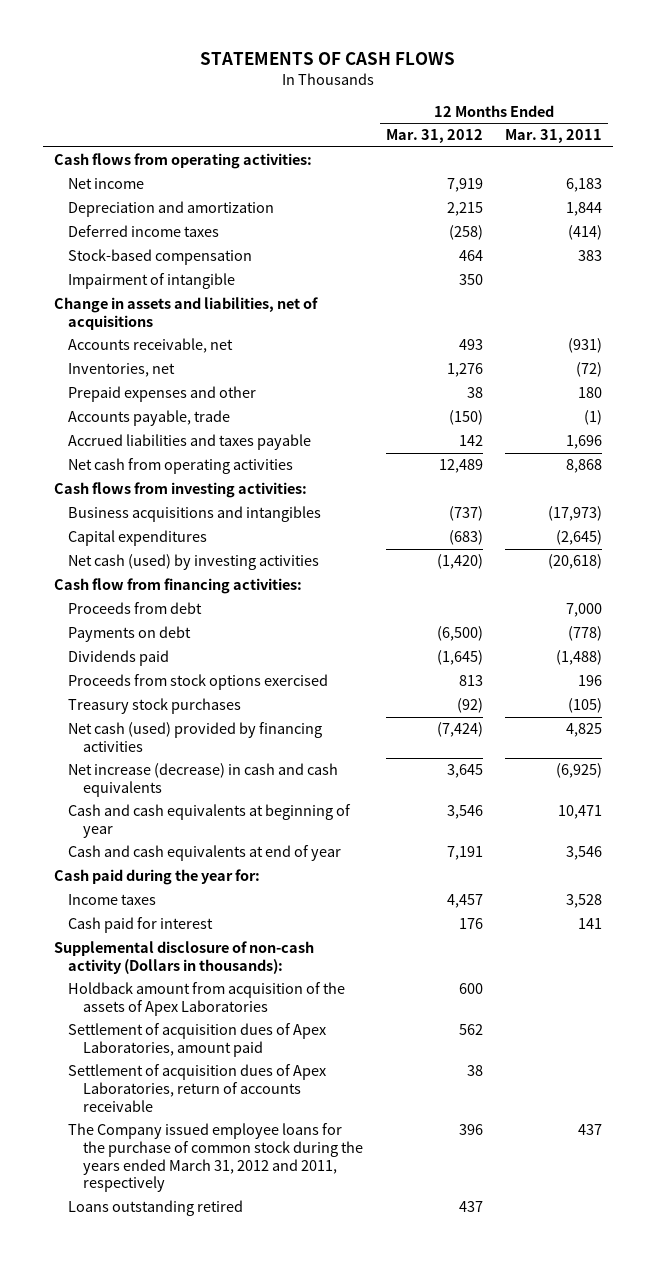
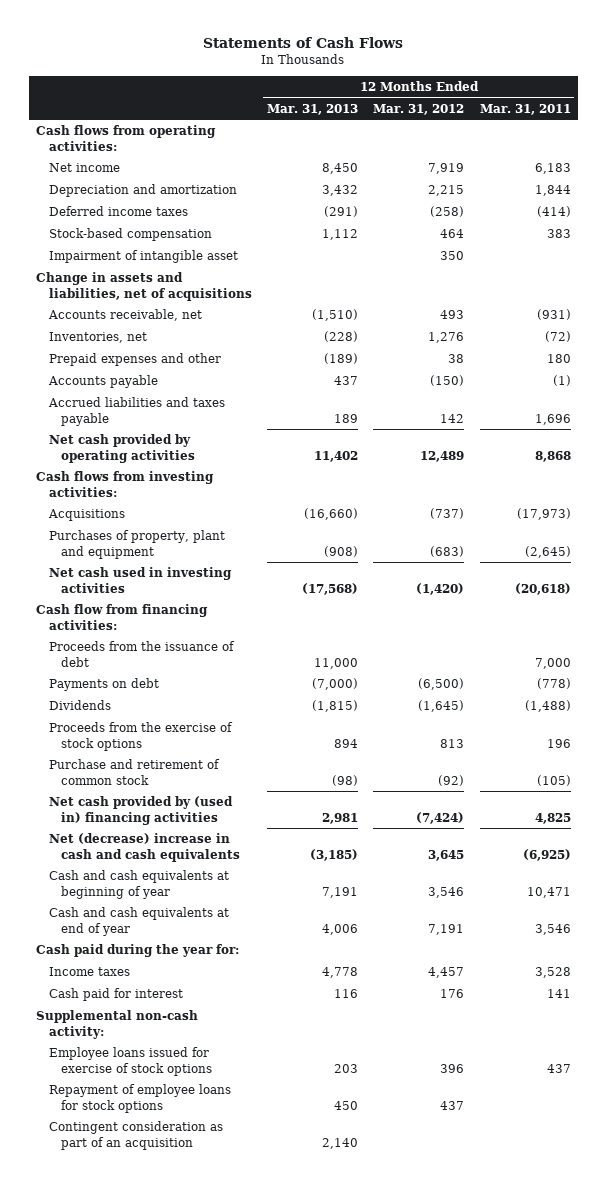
[200,52,456,66] STATEMENTS OF CASH FLOWS -> [203,36,404,48] Statements of Cash Flows
none -> [267,103,359,115] Mar. 31, 2013
[68,273,236,290] Impairment of intangible -> [48,250,238,264] Impairment of intangible asset
[68,410,231,427] Accounts payable, trade -> [47,375,158,389] Accounts payable
[68,458,294,475] Net cash from operating activities -> [48,434,196,463] Net cash provided by operating activities
[68,506,322,523] Business acquisitions and intangibles -> [47,509,125,522] Acquisitions
[68,530,208,547] Capital expenditures -> [48,530,225,559] Purchases of property, plant and equipment
[68,554,320,571] Net cash (used) by investing activities -> [48,567,232,593] Net cash used in investing activities
[68,602,203,615] Proceeds from debt -> [48,641,235,667] Proceeds from the issuance of debt
[68,650,170,667] Dividends paid -> [48,700,111,711] Dividends
[68,674,329,691] Proceeds from stock options exercised -> [48,722,233,751] Proceeds from the exercise of stock options
[68,698,242,715] Treasury stock purchases -> [48,759,220,785] Purchase and retirement of common stock
[68,722,323,752] Net cash (used) provided by financing activities -> [48,796,233,825] Net cash provided by (used in) financing activities
[68,763,339,797] Net increase (decrease) in cash and cash equivalents -> [48,833,241,862] Net (decrease) increase in cash and cash equivalents
[68,982,346,1016] Holdback amount from acquisition of the assets of Apex Laboratories -> none
[68,1023,327,1057] Settlement of acquisition dues of Apex Laboratories, amount paid -> none
[68,1064,327,1112] Settlement of acquisition dues of Apex Laboratories, return of accounts receivable -> none
[53,941,314,974] Supplemental disclosure of non-cash activity (Dollars in thousands): -> [36,1010,199,1039] Supplemental non-cash activity:
[68,1123,363,1193] The Company issued employee loans for the purchase of common stock during the years ended March 31, 2012 and 2011, respectively -> [48,1047,213,1076] Employee loans issued for exercise of stock options
[68,1200,244,1217] Loans outstanding retired -> [48,1084,231,1113] Repayment of employee loans for stock options
none -> [48,1121,223,1150] Contingent consideration as part of an acquisition

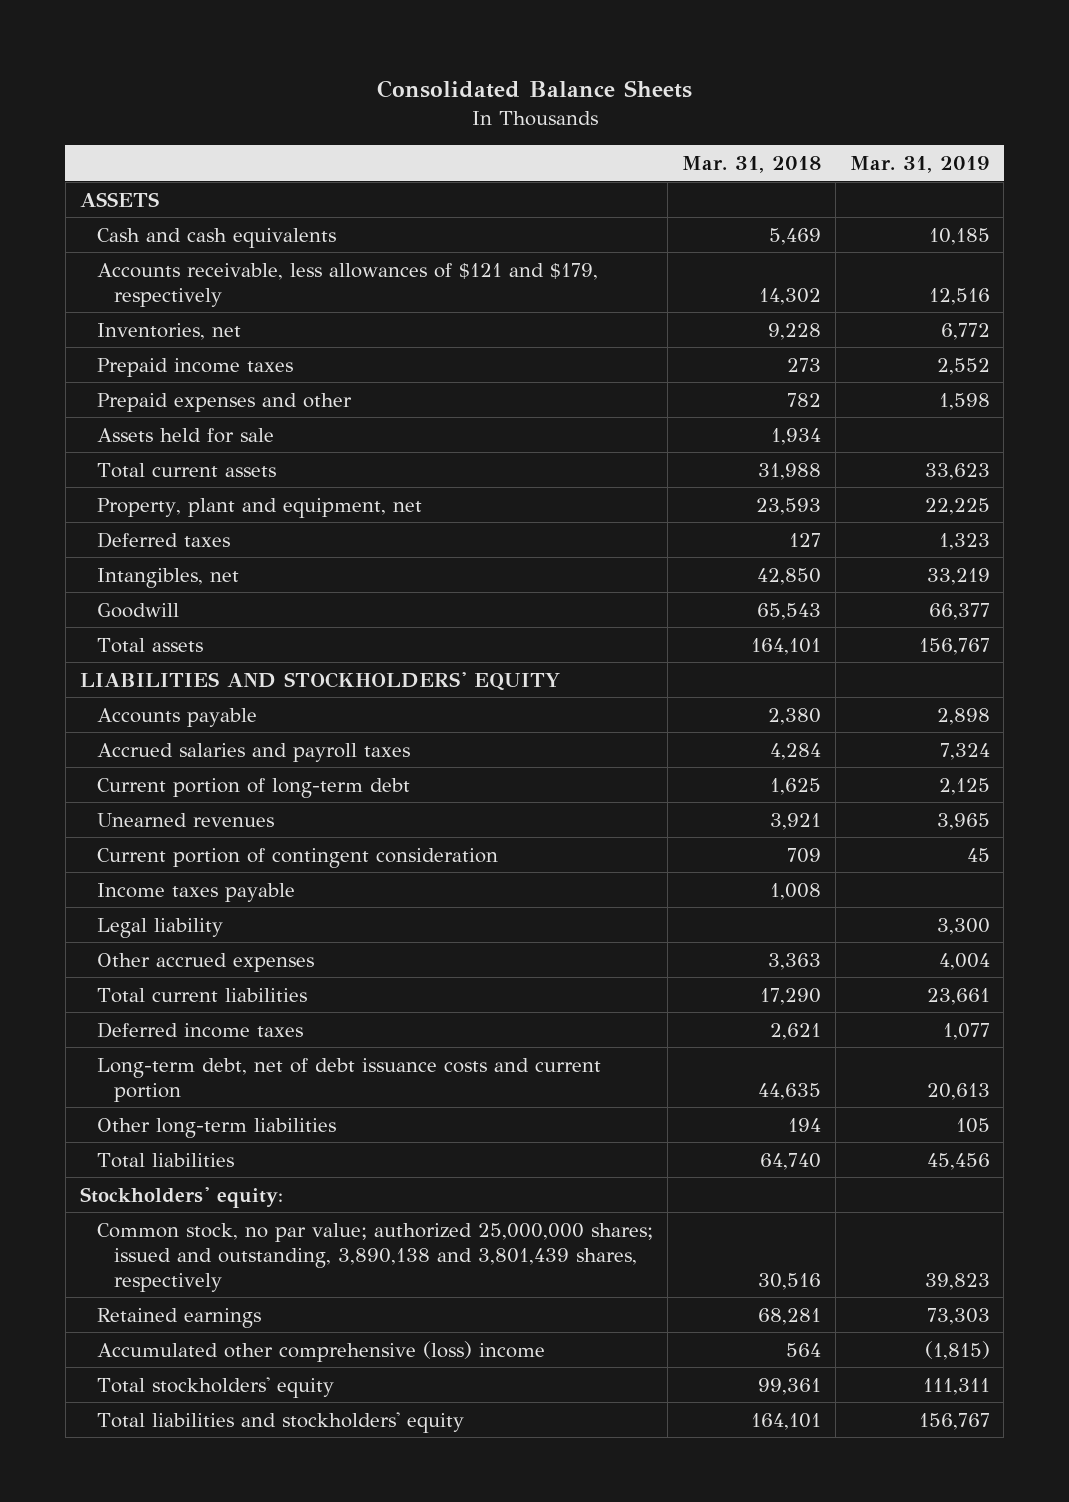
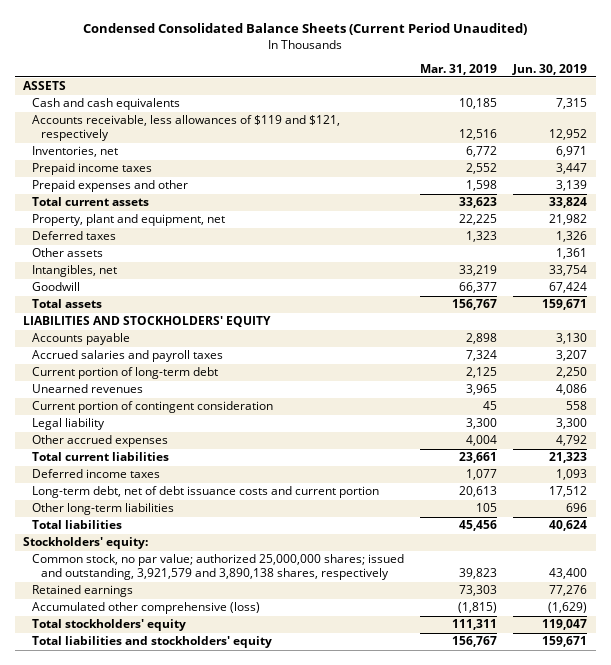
[376,80,692,99] Consolidated Balance Sheets -> [83,23,528,36] Condensed Consolidated Balance Sheets (Current Period Unaudited)
[681,156,821,174] Mar. 31, 2018 -> none
none -> [512,63,588,75] Jun. 30, 2019
[97,262,599,307] Accounts receivable, less allowances of $121 and $179, respectively -> [32,115,341,142] Accounts receivable, less allowances of $119 and $121, respectively
[97,427,275,443] Assets held for sale -> none
none -> [32,248,104,258] Other assets
[97,882,296,902] Income taxes payable -> none
[97,1222,654,1292] Common stock, no par value; authorized 25,000,000 shares; issued and outstanding, 3,890,138 and 3,801,439 shares, respectively -> [32,554,405,581] Common stock, no par value; authorized 25,000,000 shares; issued and outstanding, 3,921,579 and 3,890,138 shares, respectively
[97,1340,546,1362] Accumulated other comprehensive (loss) income -> [32,602,261,615] Accumulated other comprehensive (loss)

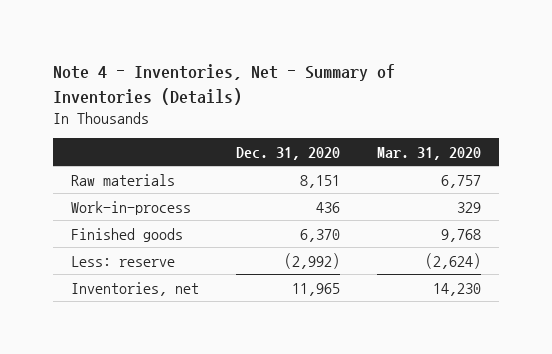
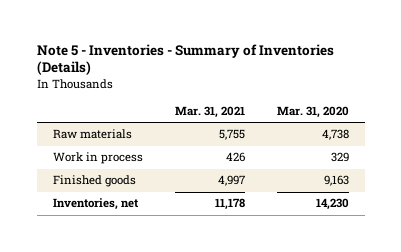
[52,64,395,105] Note 4 - Inventories, Net - Summary of Inventories (Details) -> [36,43,334,76] Note 5 - Inventories - Summary of Inventories (Details)
[236,146,341,160] Dec. 31, 2020 -> none
none -> [174,106,245,119] Mar. 31, 2021
[71,255,176,267] Less: reserve -> none
[440,174,481,188] 6,757 -> [321,129,349,141] 4,738
[71,200,192,215] Work-in-process -> [52,152,143,165] Work in process
[440,228,481,242] 9,768 -> [323,175,349,187] 9,163

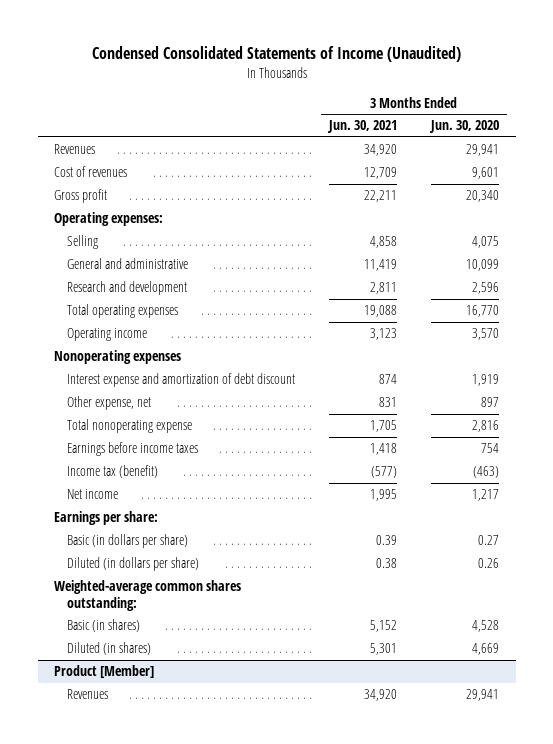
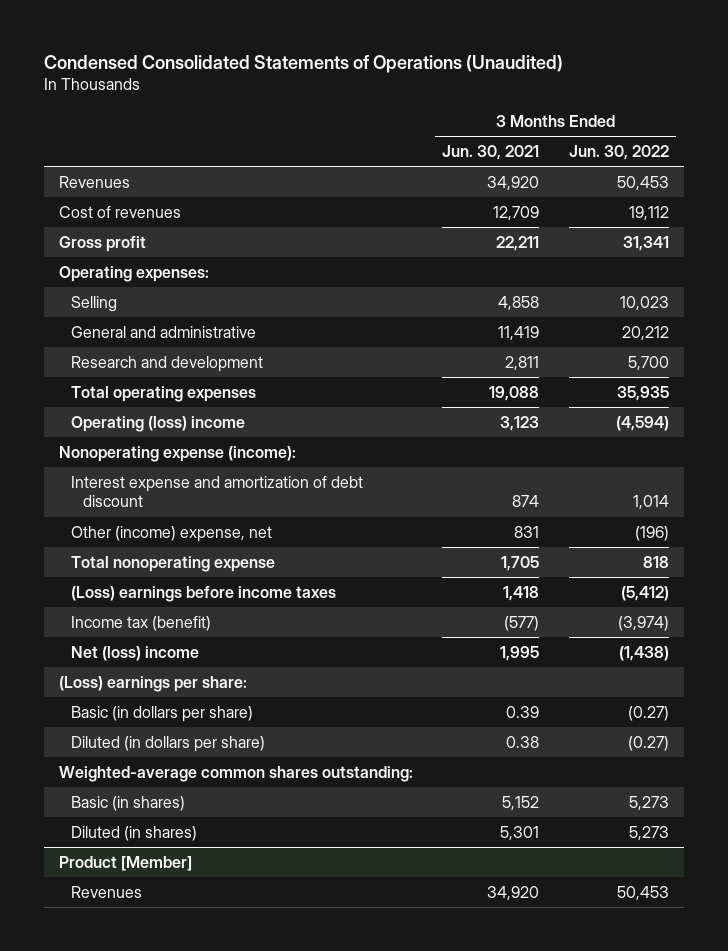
[91,46,461,63] Condensed Consolidated Statements of Income (Unaudited) -> [43,54,563,73] Condensed Consolidated Statements of Operations (Unaudited)
[428,120,499,134] Jun. 30, 2020 -> none
none -> [568,144,669,160] Jun. 30, 2022
[67,328,148,342] Operating income -> [70,415,245,432] Operating (loss) income
[54,350,182,365] Nonoperating expenses -> [58,445,296,462] Nonoperating expense (income):
[67,396,152,411] Other expense, net -> [70,525,272,542] Other (income) expense, net
[67,442,199,457] Earnings before income taxes -> [70,585,336,602] (Loss) earnings before income taxes
[67,489,119,500] Net income -> [70,645,199,661] Net (loss) income
[54,511,159,526] Earnings per share: -> [58,675,247,692] (Loss) earnings per share:

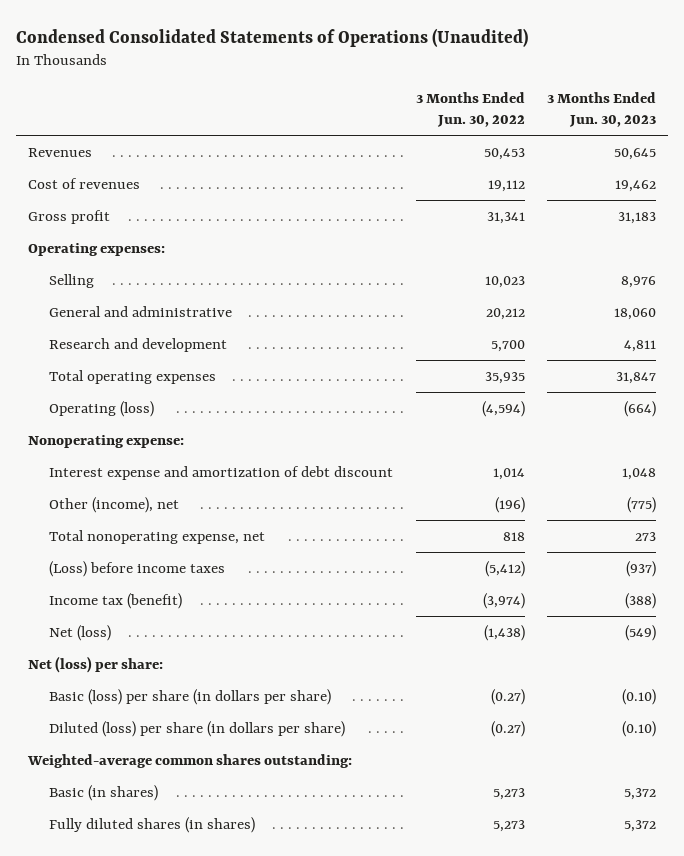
[442,144,540,160] Jun. 30, 2021 -> none
none -> [547,91,657,128] 3 Months Ended Jun. 30, 2023
[70,415,245,432] Operating (loss) income -> [48,400,154,417] Operating (loss)
[58,445,296,462] Nonoperating expense (income): -> [27,434,184,448] Nonoperating expense:
[70,525,272,542] Other (income) expense, net -> [48,496,179,513] Other (income), net
[70,555,275,572] Total nonoperating expense -> [48,529,265,544] Total nonoperating expense, net
[70,585,336,602] (Loss) earnings before income taxes -> [48,560,225,577] (Loss) before income taxes
[70,645,199,661] Net (loss) income -> [48,624,111,641] Net (loss)
[58,675,247,692] (Loss) earnings per share: -> [27,655,163,673] Net (loss) per share:
[70,705,253,722] Basic (in dollars per share) -> [48,688,331,705] Basic (loss) per share (in dollars per share)
[70,735,265,752] Diluted (in dollars per share) -> [48,720,345,737] Diluted (loss) per share (in dollars per share)
[58,855,192,871] Product [Member] -> none
[70,885,142,898] Revenues -> none
[70,825,197,841] Diluted (in shares) -> [48,816,255,833] Fully diluted shares (in shares)

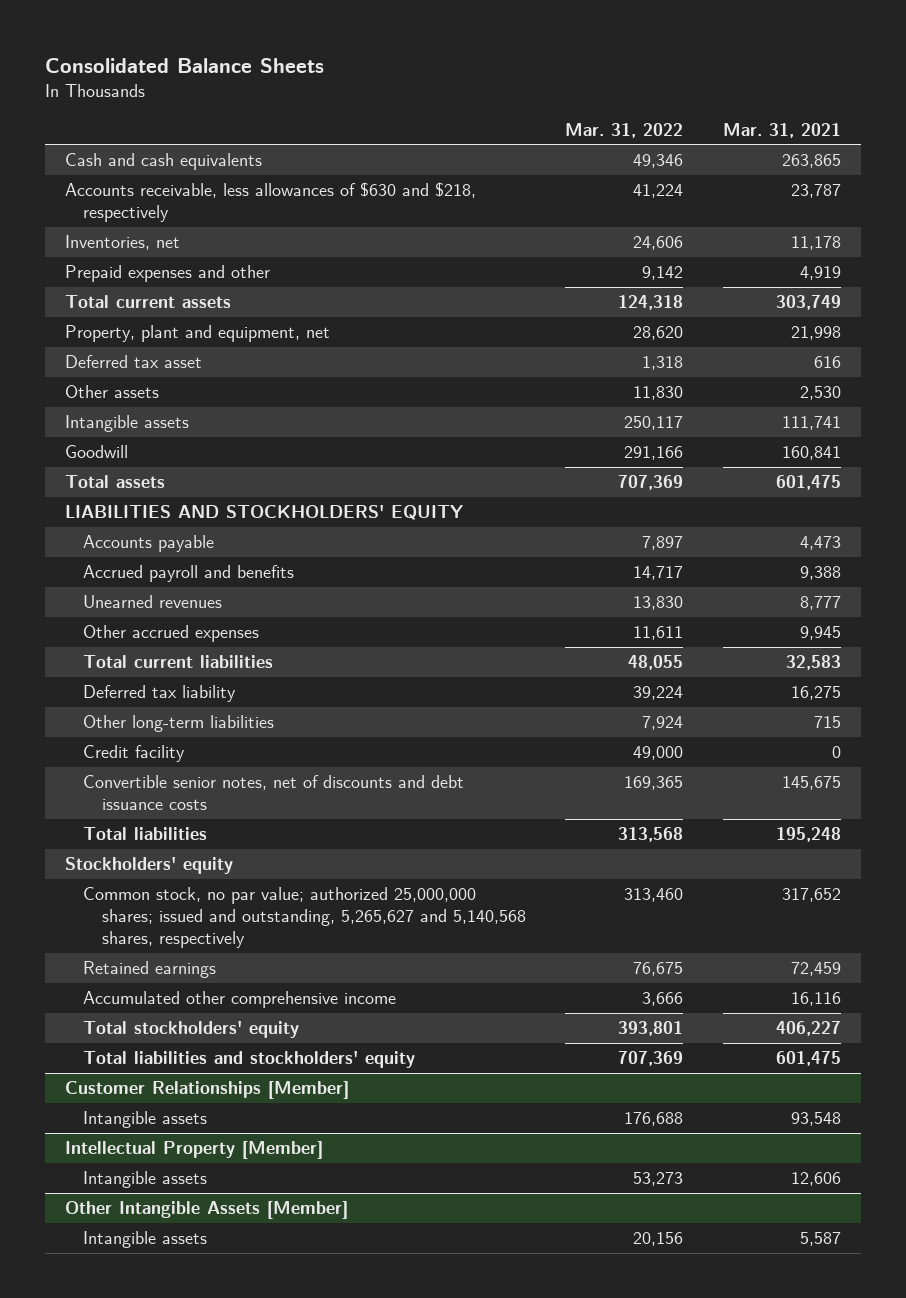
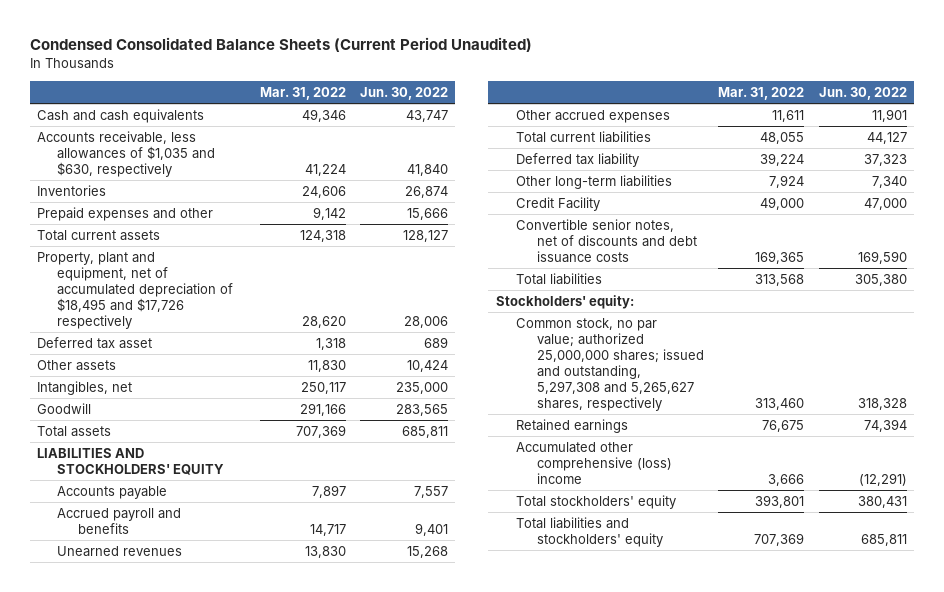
[45,57,325,73] Consolidated Balance Sheets -> [29,37,532,53] Condensed Consolidated Balance Sheets (Current Period Unaudited)
[723,122,842,138] Mar. 31, 2021 -> none
none -> [360,86,449,100] Jun. 30, 2022
[64,182,476,223] Accounts receivable, less allowances of $630 and $218, respectively -> [36,130,216,177] Accounts receivable, less allowances of $1,035 and $630, respectively
[64,235,180,251] Inventories, net -> [36,184,106,196] Inventories
[64,325,330,343] Property, plant and equipment, net -> [36,251,234,329] Property, plant and equipment, net of accumulated depreciation of $18,495 and $17,726 respectively
[64,415,189,433] Intangible assets -> [36,380,132,395] Intangibles, net
[83,745,186,763] Credit facility -> [516,196,601,211] Credit Facility
[64,857,233,875] Stockholders' equity -> [495,294,634,309] Stockholders' equity:
[83,887,526,949] Common stock, no par value; authorized 25,000,000 shares; issued and outstanding, 5,265,627 and 5,140,568 shares, respectively -> [516,317,704,411] Common stock, no par value; authorized 25,000,000 shares; issued and outstanding, 5,297,308 and 5,265,627 shares, respectively
[83,991,397,1009] Accumulated other comprehensive income -> [516,441,672,484] Accumulated other comprehensive (loss) income
[64,1081,349,1100] Customer Relationships [Member] -> none
[83,1111,208,1129] Intangible assets -> none
[64,1141,323,1160] Intellectual Property [Member] -> none
[83,1171,208,1189] Intangible assets -> none
[64,1201,348,1220] Other Intangible Assets [Member] -> none
[83,1231,208,1249] Intangible assets -> none

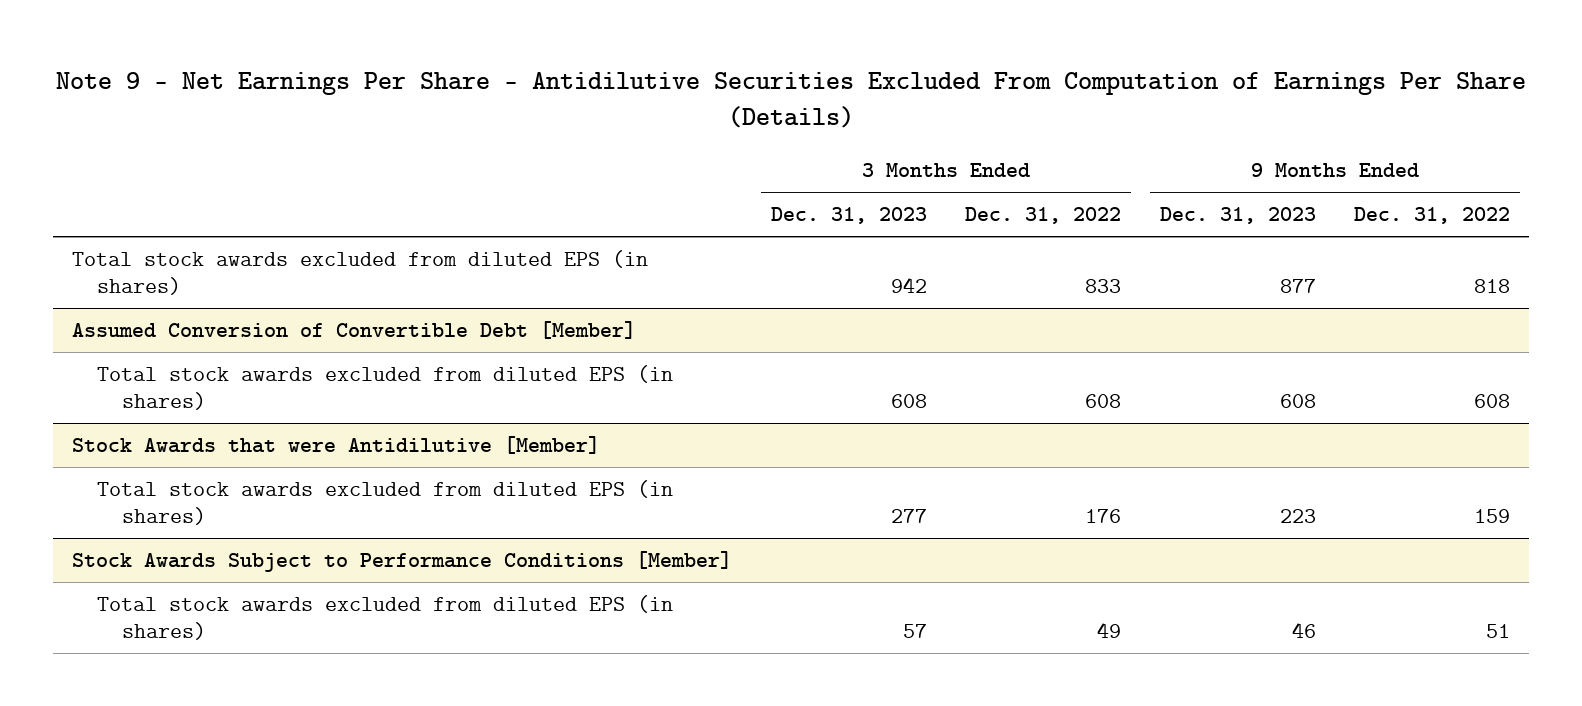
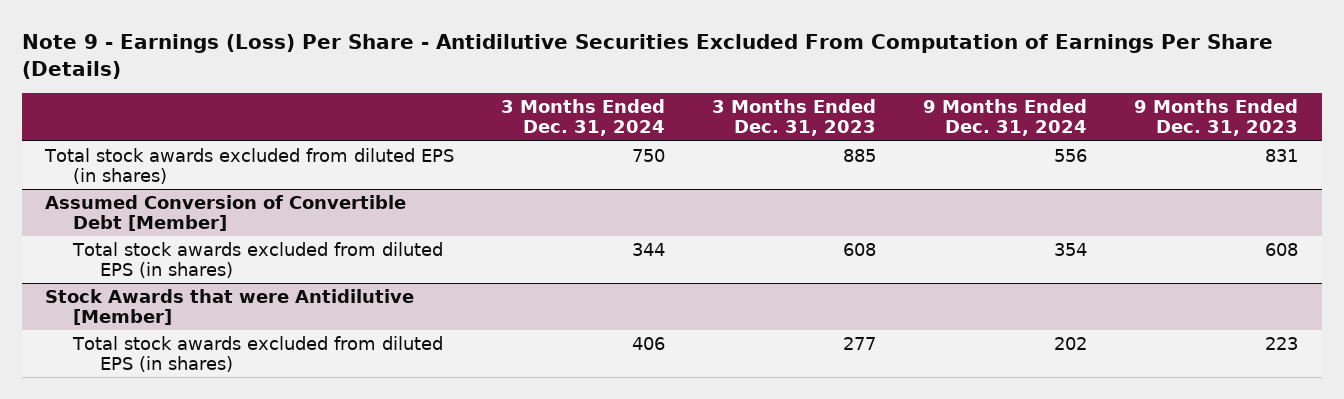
[56,72,1527,129] Note 9 - Net Earnings Per Share - Antidilutive Securities Excluded From Computation of Earnings Per Share (Details) -> [21,33,1273,79] Note 9 - Earnings (Loss) Per Share - Antidilutive Securities Excluded From Computation of Earnings Per Share (Details)
[965,207,1122,225] Dec. 31, 2022 -> none
[1353,207,1510,225] Dec. 31, 2022 -> none
none -> [501,99,666,137] 3 Months Ended Dec. 31, 2024
none -> [923,99,1088,137] 9 Months Ended Dec. 31, 2024
[890,276,927,293] 942 -> [843,149,877,163] 885
[1279,278,1316,293] 877 -> [1265,149,1299,163] 831
[72,551,733,573] Stock Awards Subject to Performance Conditions [Member] -> none
[97,595,674,640] Total stock awards excluded from diluted EPS (in shares) -> none

